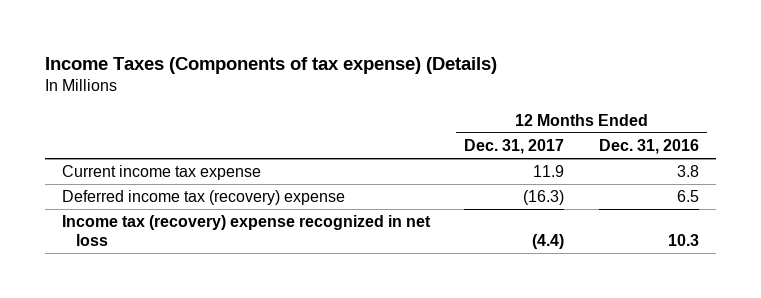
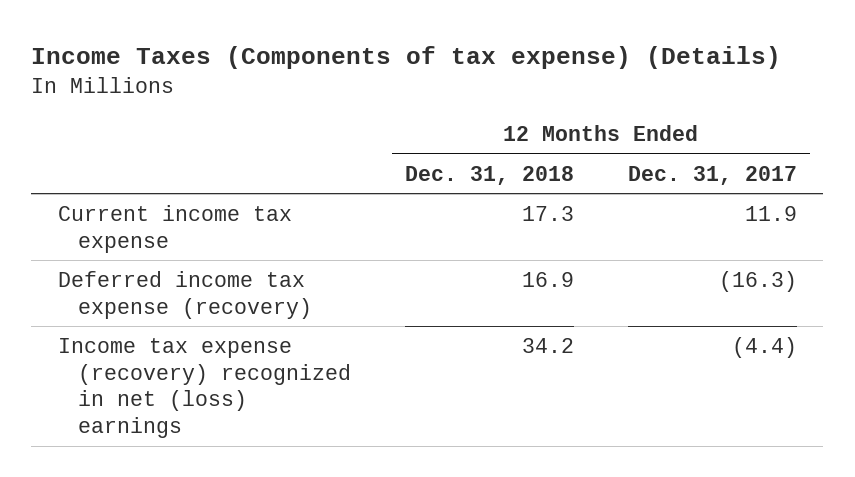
[598,139,699,155] Dec. 31, 2016 -> none
none -> [404,165,574,185] Dec. 31, 2018
[62,190,346,206] Deferred income tax (recovery) expense -> [57,270,313,319] Deferred income tax expense (recovery)
[62,215,432,247] Income tax (recovery) expense recognized in net loss -> [57,337,352,439] Income tax expense (recovery) recognized in net (loss) earnings

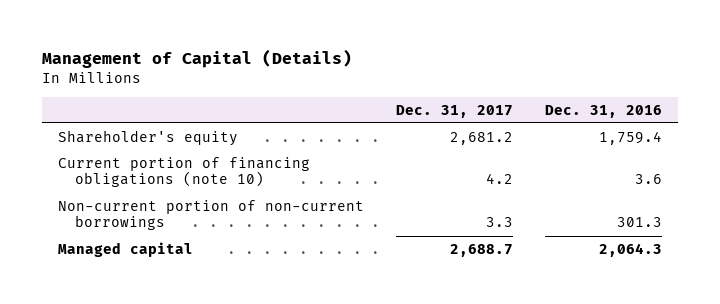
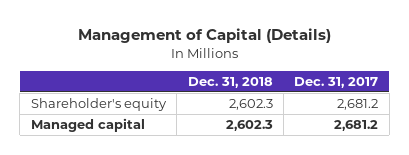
[544,104,662,118] Dec. 31, 2016 -> none
none -> [187,76,273,88] Dec. 31, 2018
[58,156,311,188] Current portion of financing obligations (note 10) -> none
[58,199,365,231] Non-current portion of non-current borrowings -> none
[450,243,514,257] 2,688.7 -> [334,119,379,131] 2,681.2

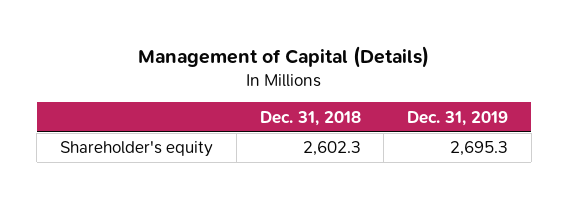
[294,76,379,88] Dec. 31, 2017 -> none
none -> [407,110,509,126] Dec. 31, 2019
[30,117,145,132] Managed capital -> none

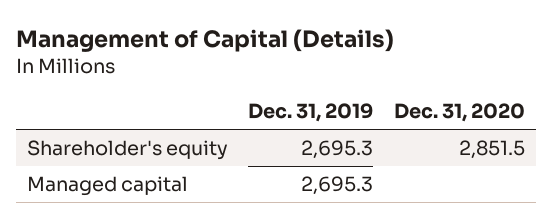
[259,110,361,126] Dec. 31, 2018 -> none
none -> [394,103,526,123] Dec. 31, 2020
none -> [26,176,188,197] Managed capital

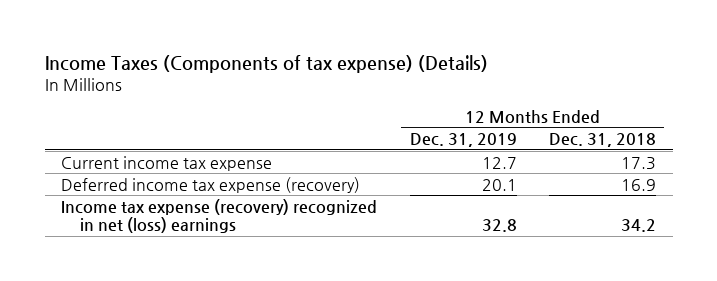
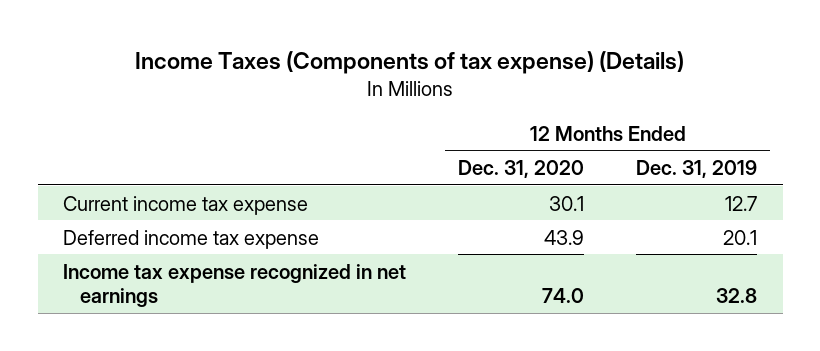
[549,132,657,147] Dec. 31, 2018 -> none
none -> [458,159,585,178] Dec. 31, 2020
[60,176,360,193] Deferred income tax expense (recovery) -> [63,229,320,249] Deferred income tax expense
[60,198,377,233] Income tax expense (recovery) recognized in net (loss) earnings -> [63,263,407,308] Income tax expense recognized in net earnings

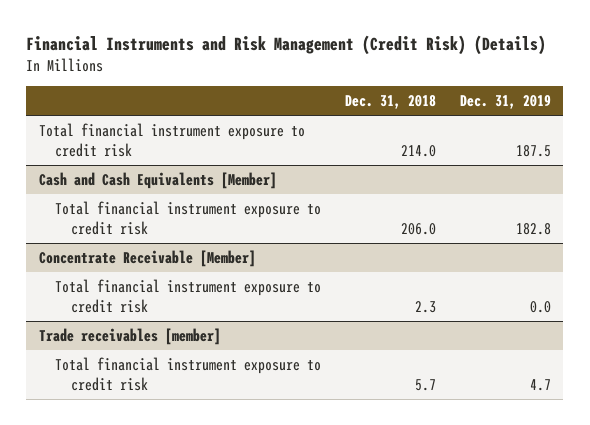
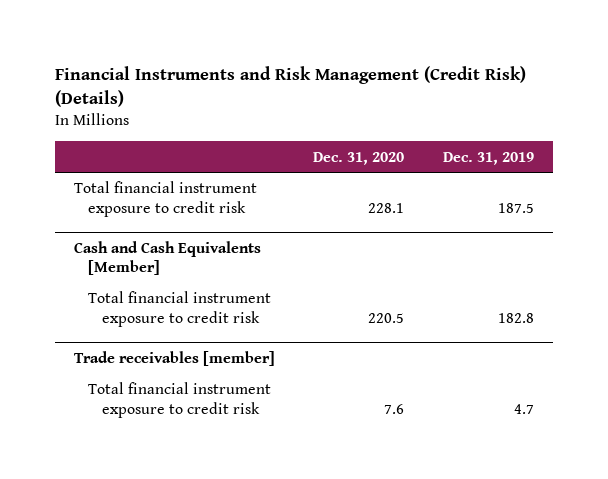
[344,94,436,109] Dec. 31, 2018 -> none
none -> [313,151,405,165] Dec. 31, 2020
[38,249,256,267] Concentrate Receivable [Member] -> none
[54,278,321,313] Total financial instrument exposure to credit risk -> none

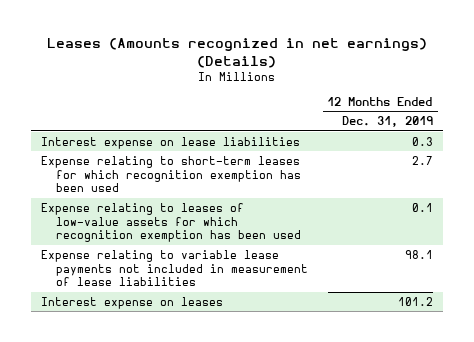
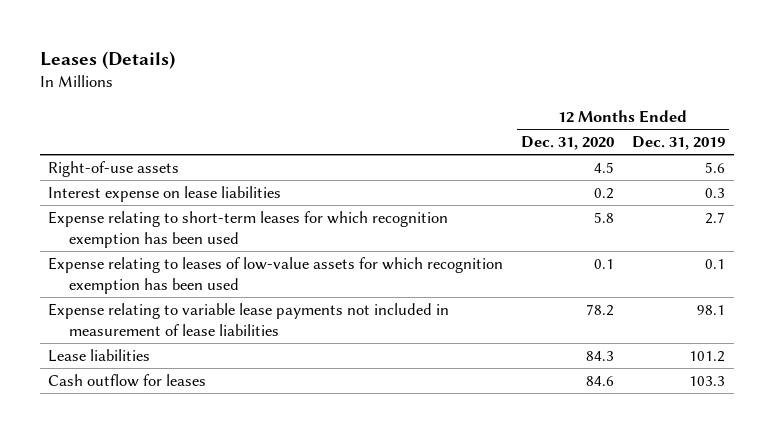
[46,38,427,68] Leases (Amounts recognized in net earnings) (Details) -> [39,51,175,70] Leases (Details)
none -> [521,135,615,150] Dec. 31, 2020
none -> [48,160,180,177] Right-of-use assets
[40,296,223,309] Interest expense on leases -> [48,348,151,362] Lease liabilities
none -> [48,373,207,387] Cash outflow for leases

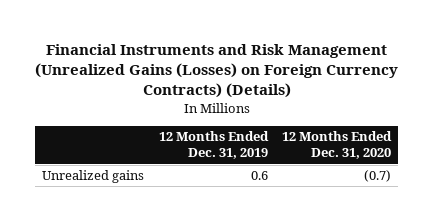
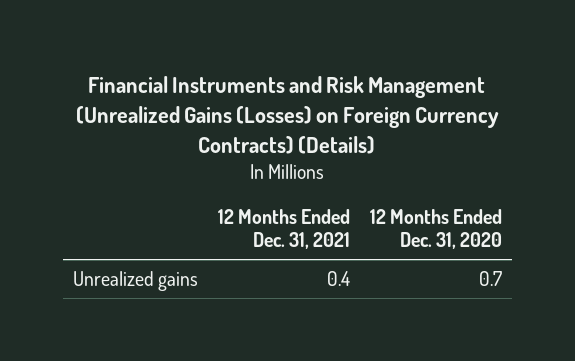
[158,131,269,160] 12 Months Ended Dec. 31, 2019 -> none
none -> [217,208,350,250] 12 Months Ended Dec. 31, 2021
[364,170,392,183] (0.7) -> [478,270,502,286] 0.7

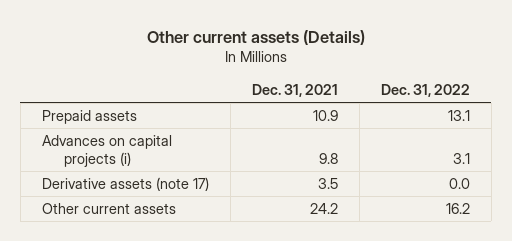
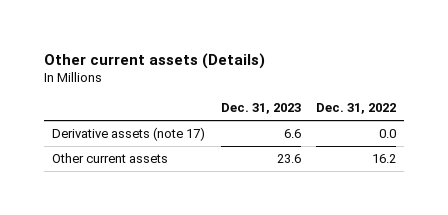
[251,83,338,97] Dec. 31, 2021 -> none
none -> [220,103,301,115] Dec. 31, 2023
[41,109,137,124] Prepaid assets -> none
[41,134,172,167] Advances on capital projects (i) -> none

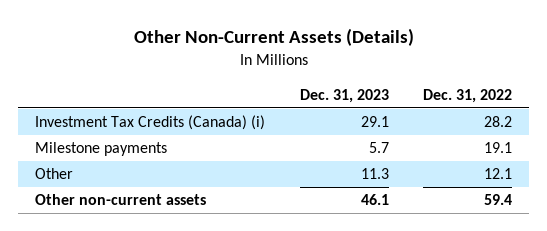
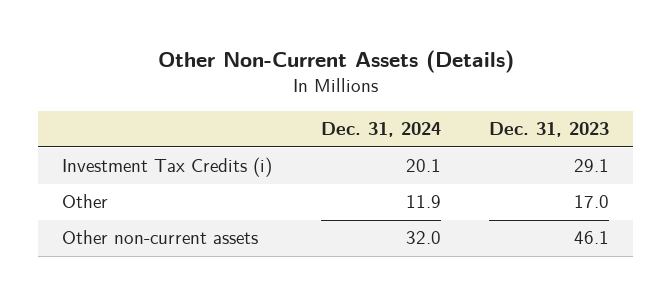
[422,88,512,103] Dec. 31, 2022 -> none
none -> [320,122,441,138] Dec. 31, 2024
[35,142,168,157] Milestone payments -> none
[35,115,266,131] Investment Tax Credits (Canada) (i) -> [62,157,273,178] Investment Tax Credits (i)
[360,168,389,180] 11.3 -> [573,195,609,209] 17.0

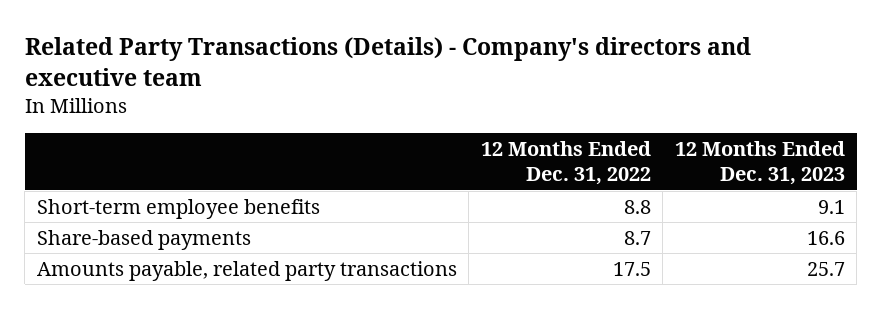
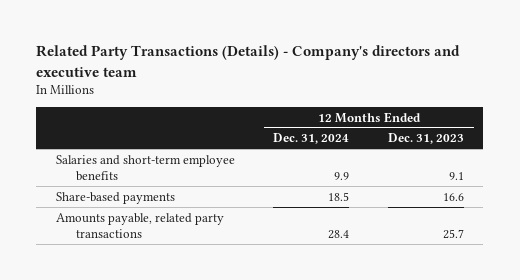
[480,140,651,185] 12 Months Ended Dec. 31, 2022 -> none
none -> [273,133,350,145] Dec. 31, 2024
[36,198,320,219] Short-term employee benefits -> [55,154,235,181] Salaries and short-term employee benefits

